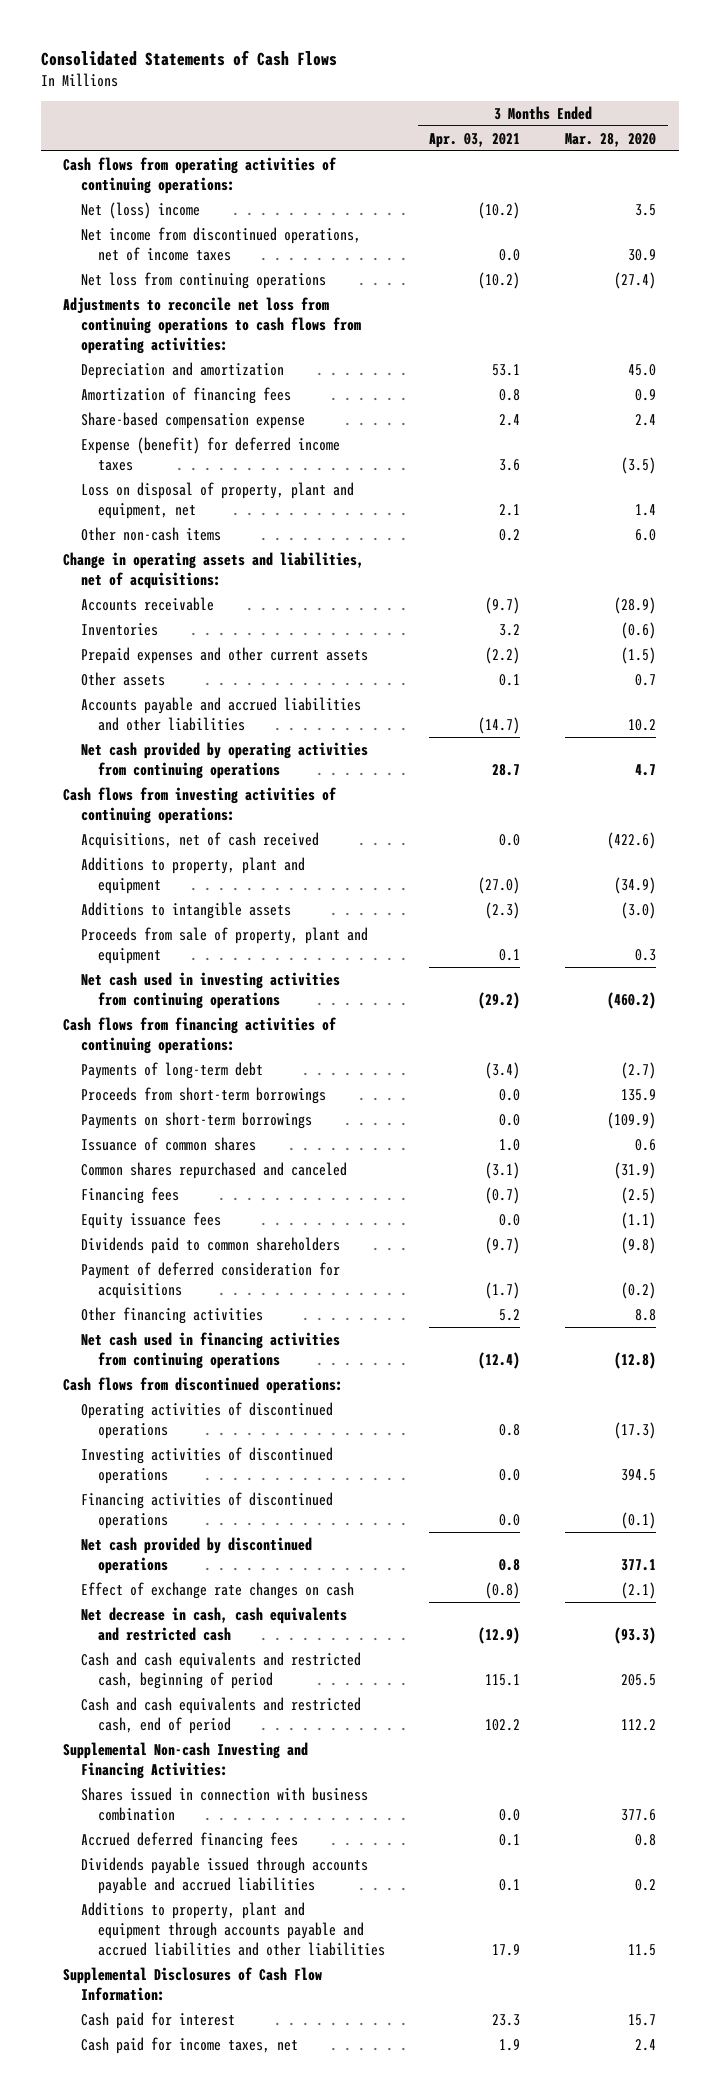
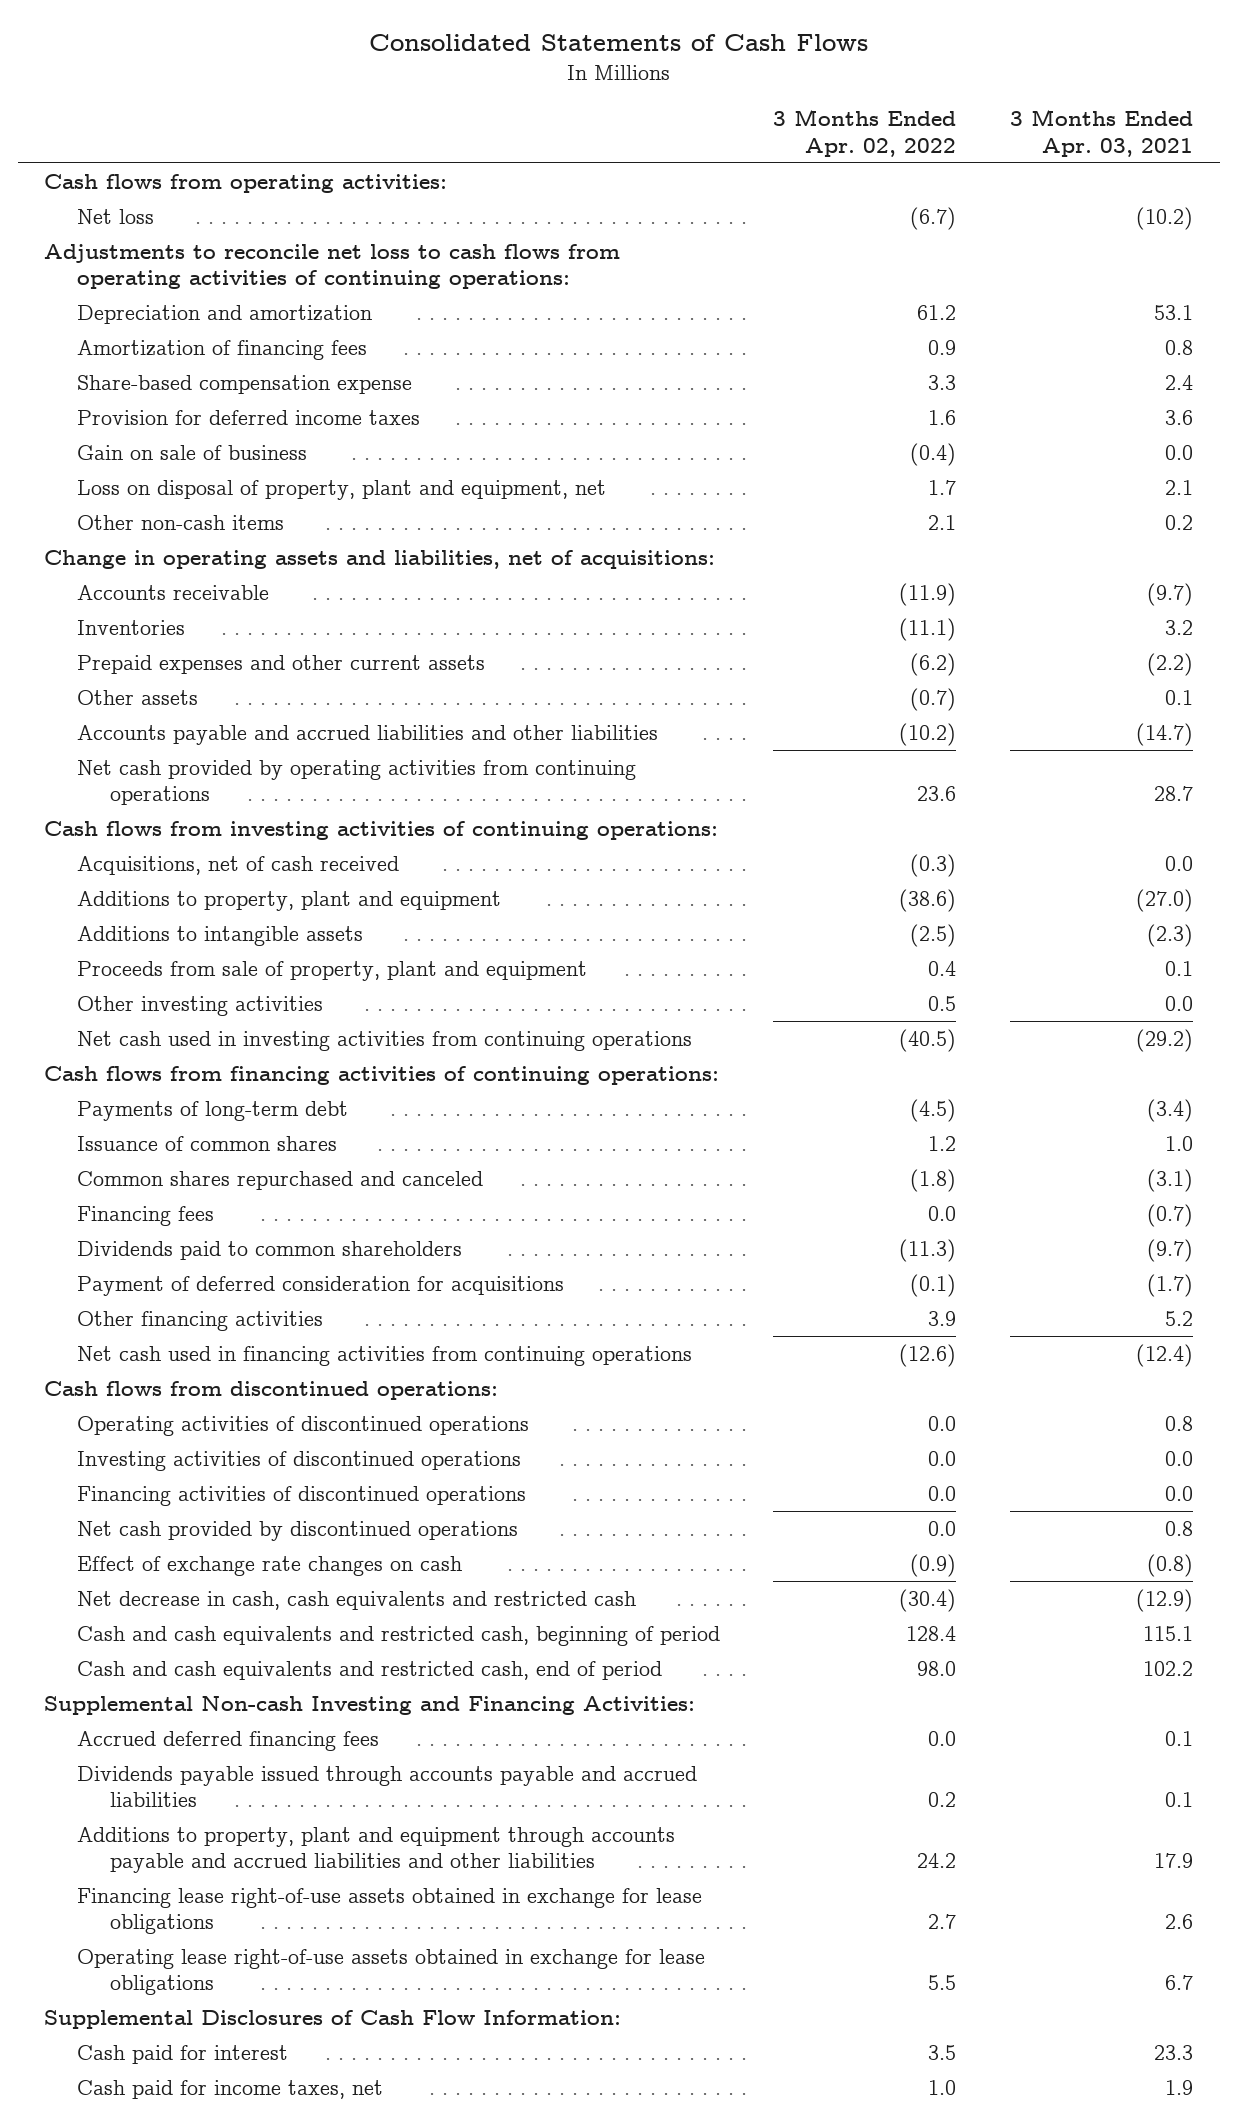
[565,132,657,147] Mar. 28, 2020 -> none
none -> [773,109,957,157] 3 Months Ended Apr. 02, 2022
[80,226,361,261] Net income from discontinued operations, net of income taxes -> none
[80,271,326,289] Net loss from continuing operations -> none
[63,156,338,194] Cash flows from operating activities of continuing operations: -> [44,173,448,193] Cash flows from operating activities:
[80,201,200,219] Net (loss) income -> [76,208,154,224] Net loss
[63,296,361,354] Adjustments to reconcile net loss from continuing operations to cash flows from operating activities: -> [44,243,621,289] Adjustments to reconcile net loss to cash flows from operating activities of continuing operations:
[80,436,340,471] Expense (benefit) for deferred income taxes -> [76,409,420,425] Provision for deferred income taxes
none -> [76,444,307,460] Gain on sale of business
none -> [76,995,323,1016] Other investing activities
[80,1086,326,1104] Proceeds from short-term borrowings -> none
[80,1111,312,1129] Payments on short-term borrowings -> none
[80,1211,221,1229] Equity issuance fees -> none
[80,1786,368,1821] Shares issued in connection with business combination -> none
none -> [76,1887,702,1934] Financing lease right-of-use assets obtained in exchange for lease obligations
none -> [76,1948,705,1995] Operating lease right-of-use assets obtained in exchange for lease obligations

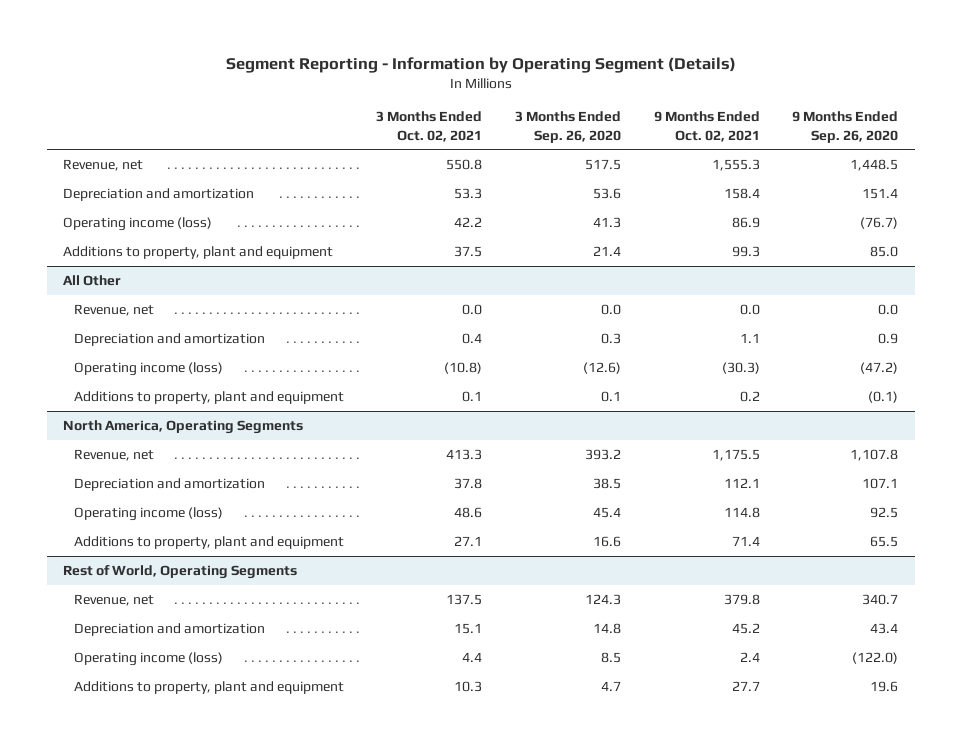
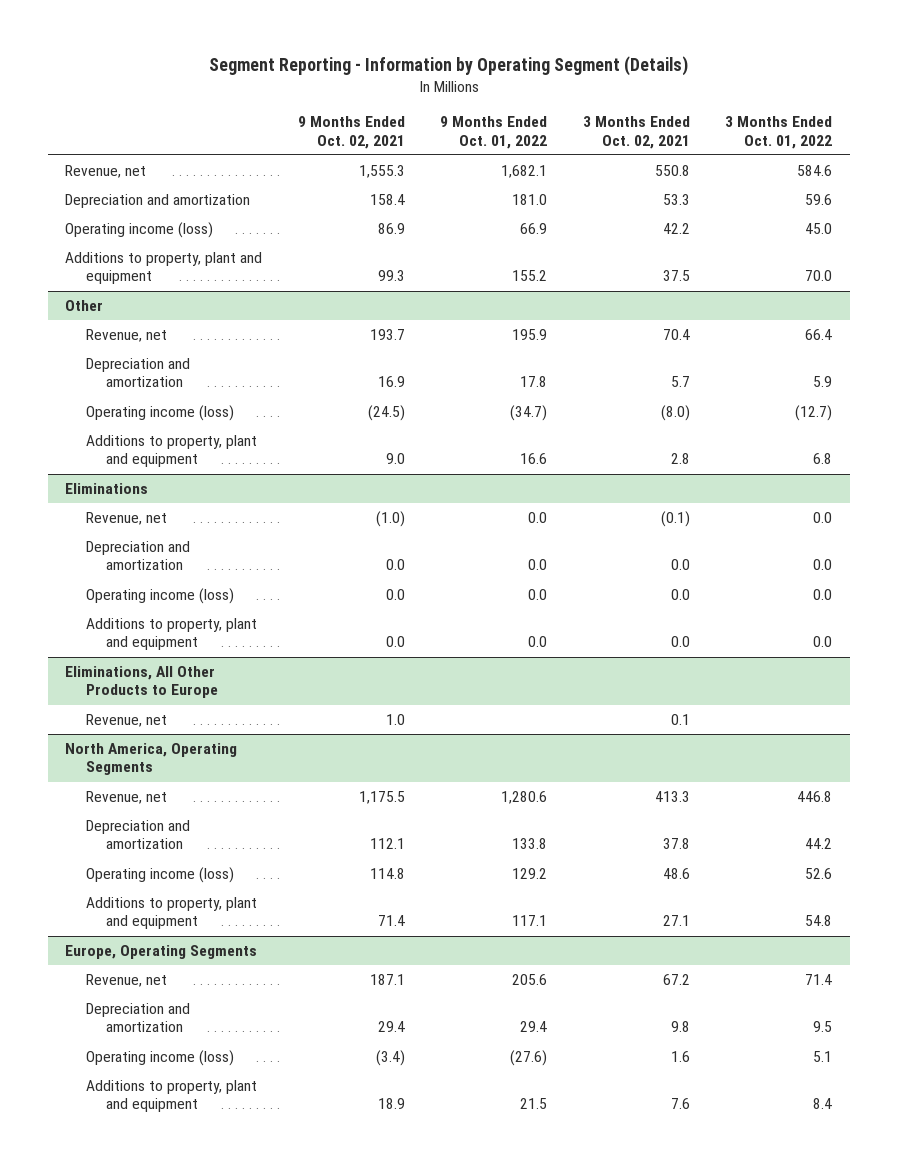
[515,111,622,143] 3 Months Ended Sep. 26, 2020 -> none
[792,111,899,143] 9 Months Ended Sep. 26, 2020 -> none
none -> [440,116,548,149] 9 Months Ended Oct. 01, 2022
none -> [725,116,833,149] 3 Months Ended Oct. 01, 2022
[63,274,122,286] All Other -> [65,299,104,311] Other
[462,303,483,315] 0.0 -> [662,328,690,340] 70.4
[739,303,760,315] 0.0 -> [369,328,405,340] 193.7
[462,332,483,344] 0.4 -> [670,376,690,388] 5.7
[739,332,760,343] 1.1 -> [377,376,405,388] 16.9
[444,361,483,374] (10.8) -> [660,404,690,421] (8.0)
[721,361,760,374] (30.3) -> [367,404,405,421] (24.5)
[462,390,483,402] 0.1 -> [670,453,690,465] 2.8
[739,390,760,402] 0.2 -> [385,453,405,465] 9.0
none -> [65,482,149,494] Eliminations
none -> [85,511,167,525] Revenue, net
none -> [85,540,190,571] Depreciation and amortization
none -> [85,587,234,604] Operating income (loss)
none -> [85,617,257,651] Additions to property, plant and equipment
none -> [65,665,218,699] Eliminations, All Other Products to Europe
none -> [85,713,167,727] Revenue, net
[63,564,298,579] Rest of World, Operating Segments -> none
none -> [65,944,258,959] Europe, Operating Segments
[446,593,483,605] 137.5 -> [662,973,690,985] 67.2
[723,593,760,605] 379.8 -> [369,973,405,985] 187.1
[454,622,483,634] 15.1 -> [670,1021,690,1033] 9.8
[731,622,760,634] 45.2 -> [377,1021,405,1033] 29.4
[462,651,483,662] 4.4 -> [670,1050,690,1062] 1.6
[739,651,760,662] 2.4 -> [375,1049,405,1066] (3.4)
[454,680,483,692] 10.3 -> [670,1098,690,1110] 7.6
[731,680,760,691] 27.7 -> [377,1098,405,1110] 18.9

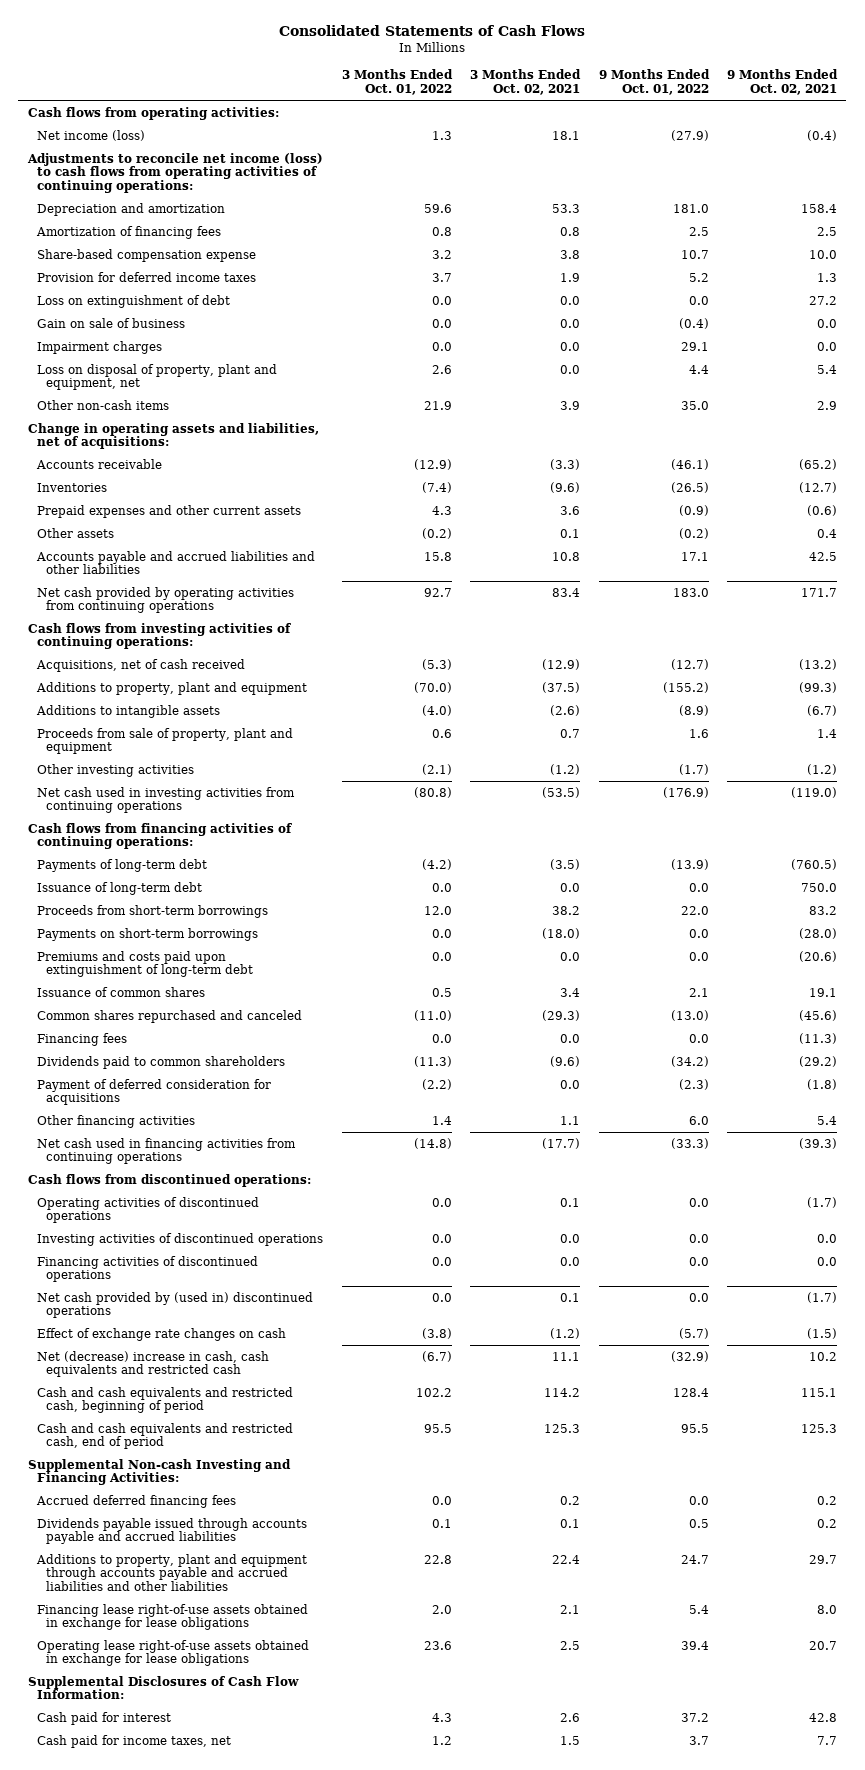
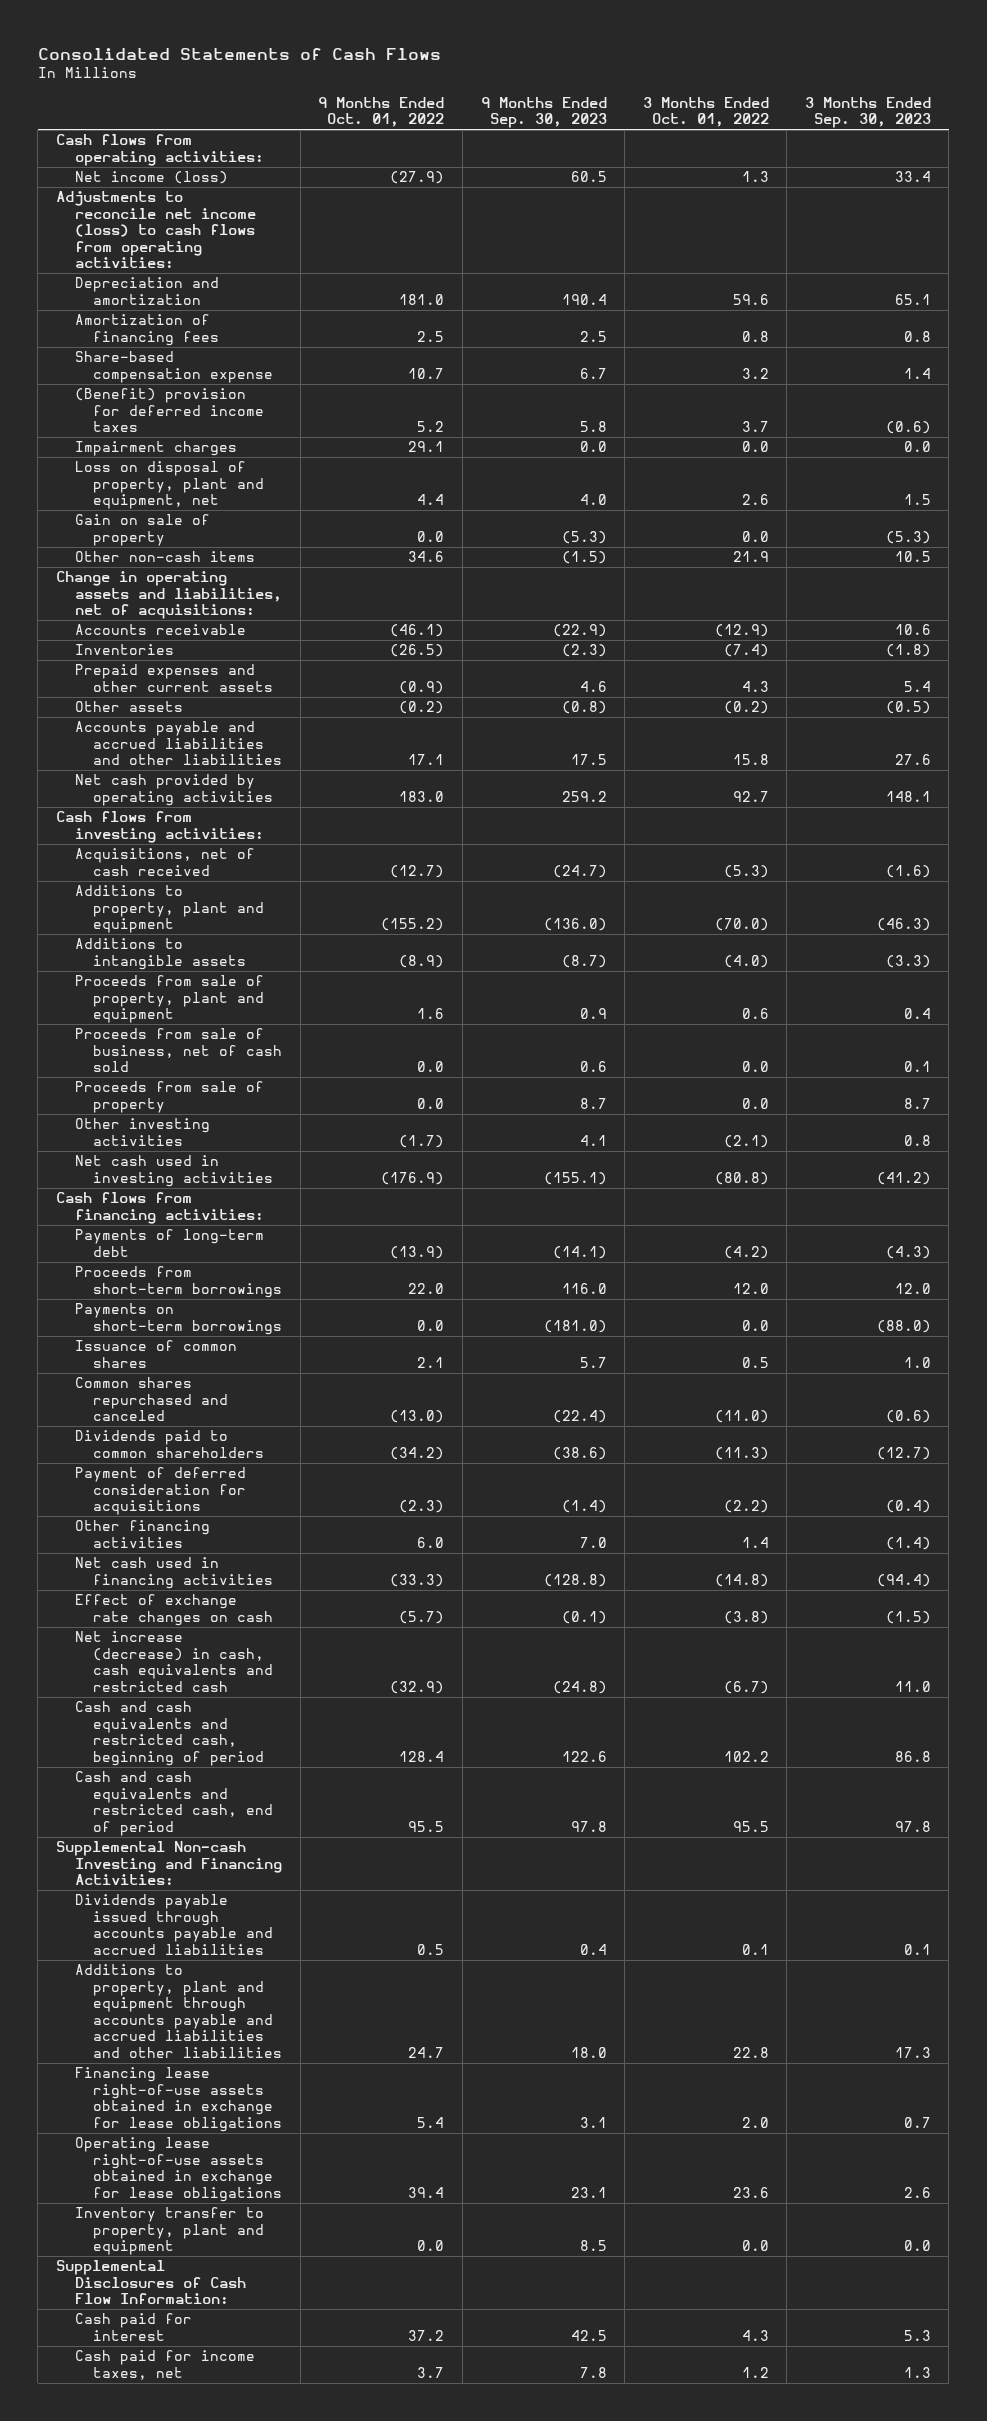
[470,69,582,96] 3 Months Ended Oct. 02, 2021 -> none
[727,69,839,96] 9 Months Ended Oct. 02, 2021 -> none
none -> [480,96,607,129] 9 Months Ended Sep. 30, 2023
none -> [804,96,931,129] 3 Months Ended Sep. 30, 2023
[26,152,323,194] Adjustments to reconcile net income (loss) to cash flows from operating activities of continuing operations: -> [56,191,256,269] Adjustments to reconcile net income (loss) to cash flows from operating activities:
[37,294,231,308] Loss on extinguishment of debt -> none
[37,317,186,328] Gain on sale of business -> none
[37,271,257,282] Provision for deferred income taxes -> [74,388,265,433] (Benefit) provision for deferred income taxes
none -> [74,514,210,546] Gain on sale of property
[680,400,709,410] 35.0 -> [408,551,445,563] 34.6
[37,586,295,614] Net cash provided by operating activities from continuing operations -> [74,774,274,806] Net cash provided by operating activities
[27,622,291,650] Cash flows from investing activities of continuing operations: -> [56,811,264,843] Cash flows from investing activities:
none -> [74,1028,283,1073] Proceeds from sale of business, net of cash sold
none -> [74,1081,264,1113] Proceeds from sale of property
[37,786,296,814] Net cash used in investing activities from continuing operations -> [74,1155,274,1187] Net cash used in investing activities
[27,822,292,850] Cash flows from financing activities of continuing operations: -> [56,1192,264,1224] Cash flows from financing activities:
[37,881,203,895] Issuance of long-term debt -> none
[37,950,254,978] Premiums and costs paid upon extinguishment of long-term debt -> none
[37,1032,128,1046] Financing fees -> none
[27,1173,311,1187] Cash flows from discontinued operations: -> none
[37,1196,260,1224] Operating activities of discontinued operations -> none
[37,1232,324,1246] Investing activities of discontinued operations -> none
[37,1255,259,1283] Financing activities of discontinued operations -> none
[37,1291,314,1319] Net cash provided by (used in) discontinued operations -> none
[37,1137,297,1165] Net cash used in financing activities from continuing operations -> [74,1557,274,1589] Net cash used in financing activities
[37,1350,270,1378] Net (decrease) increase in cash, cash equivalents and restricted cash -> [74,1631,274,1692] Net increase (decrease) in cash, cash equivalents and restricted cash
[36,1494,237,1508] Accrued deferred financing fees -> none
none -> [74,2207,265,2256] Inventory transfer to property, plant and equipment

